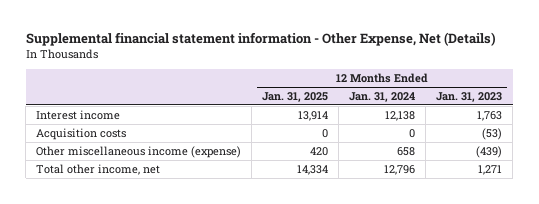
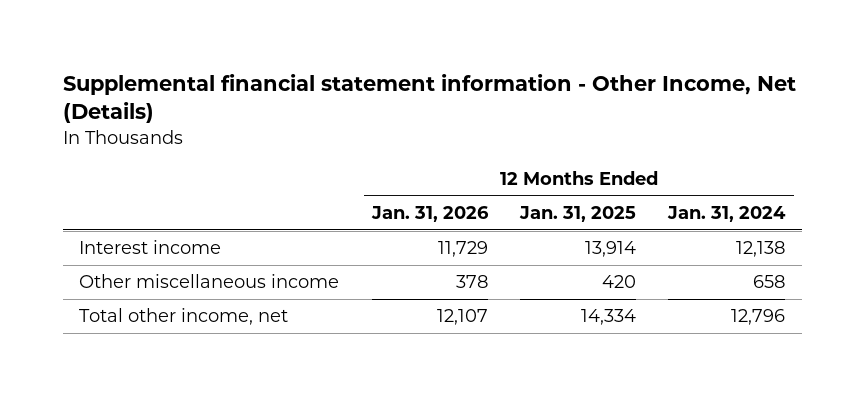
[25,32,496,47] Supplemental financial statement information - Other Expense, Net (Details) -> [63,74,797,124] Supplemental financial statement information - Other Income, Net (Details)
[436,92,503,103] Jan. 31, 2023 -> none
none -> [370,205,489,222] Jan. 31, 2026
[36,127,127,140] Acquisition costs -> none
[36,145,242,158] Other miscellaneous income (expense) -> [79,274,340,289] Other miscellaneous income

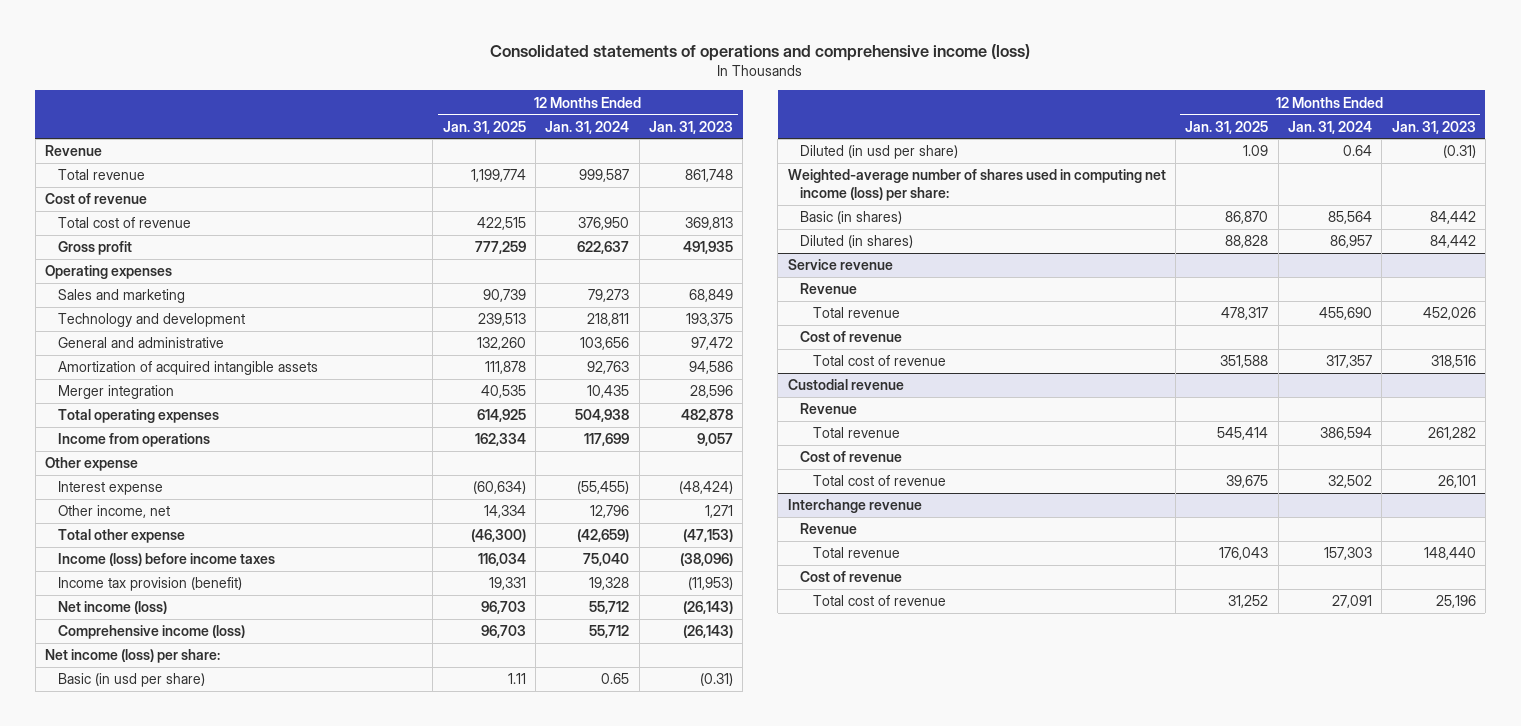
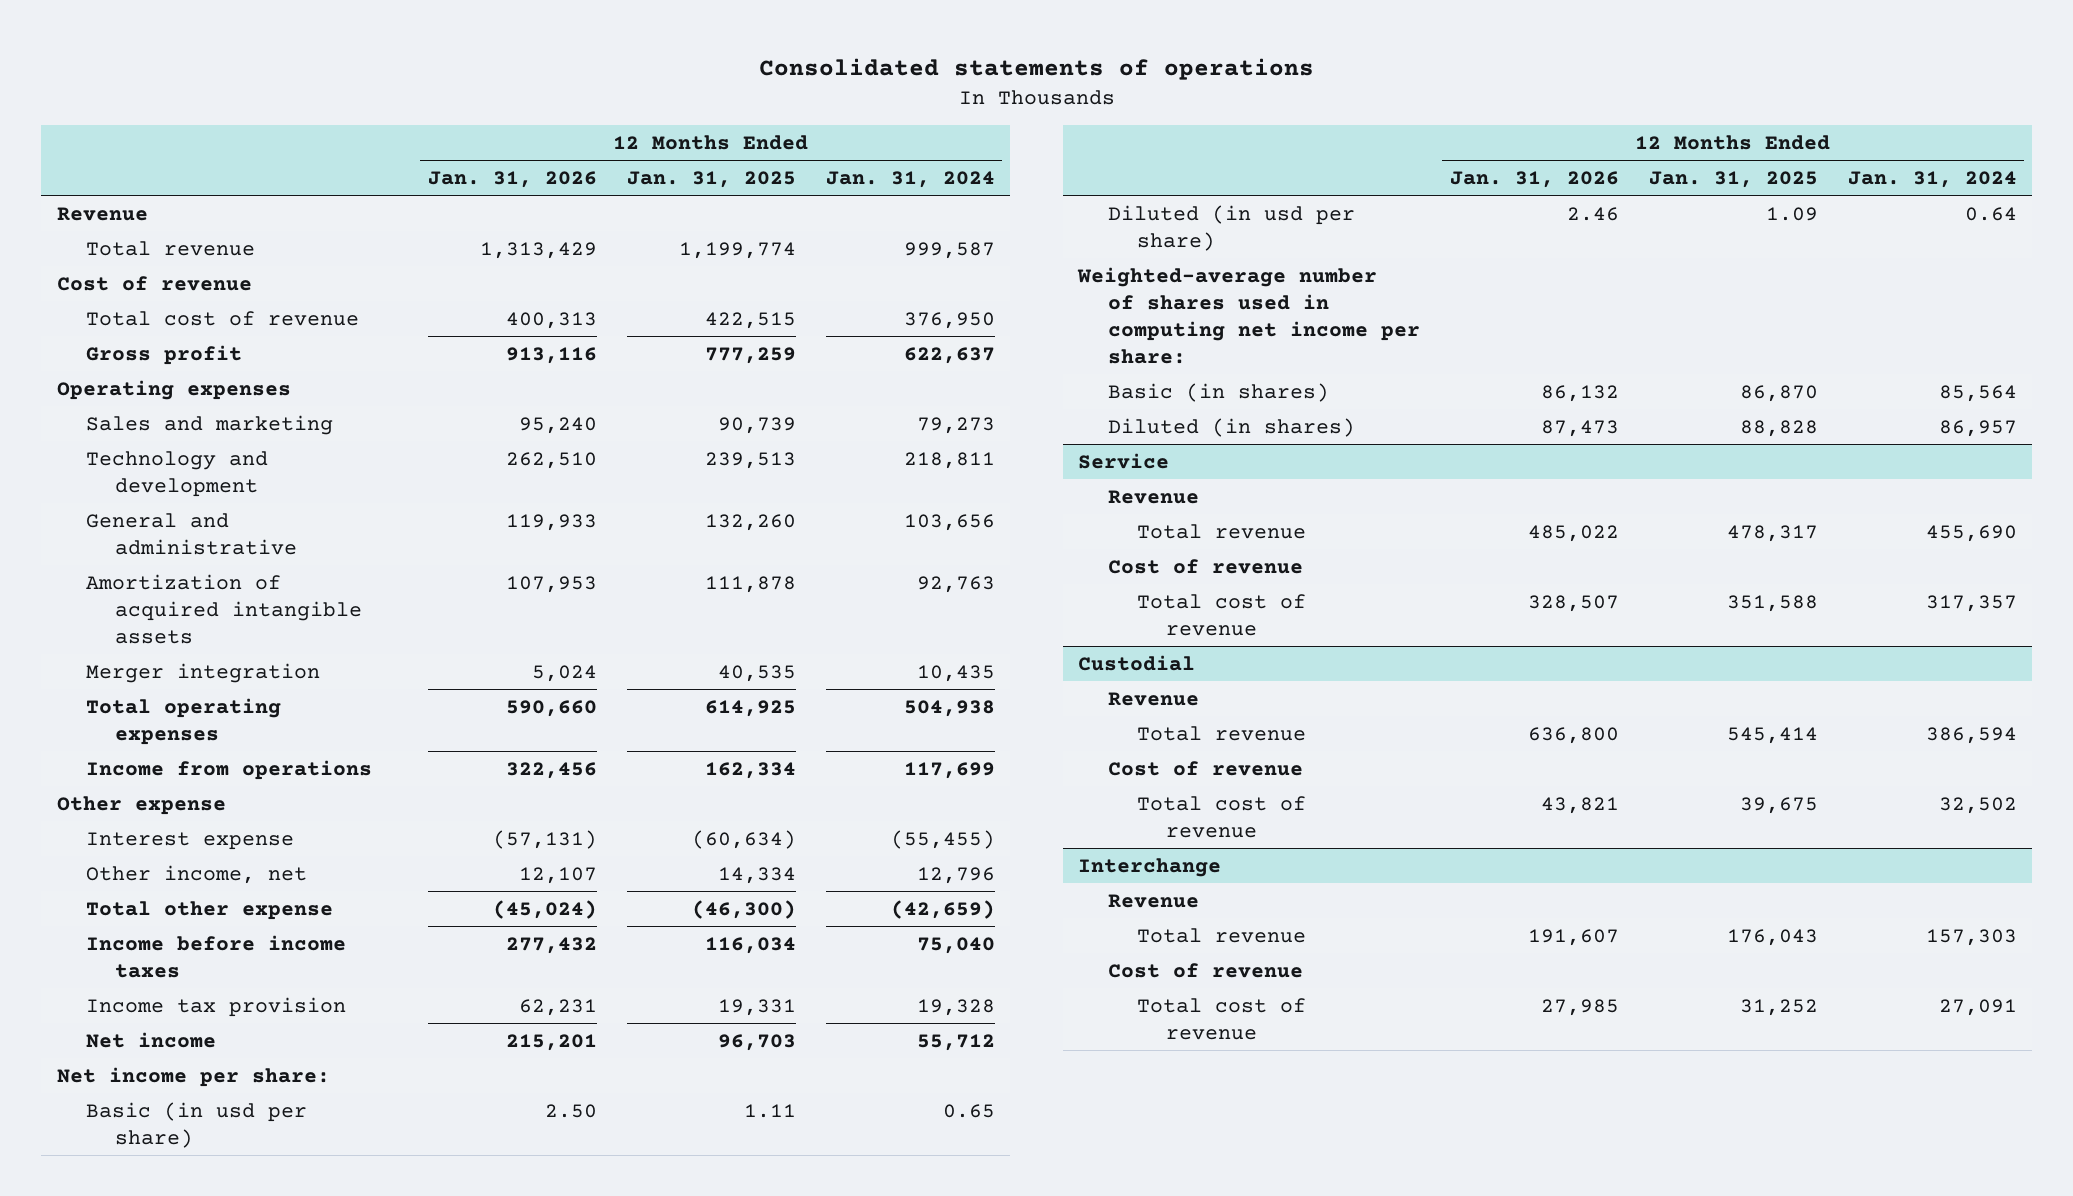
[490,44,1031,62] Consolidated statements of operations and comprehensive income (loss) -> [758,57,1314,80] Consolidated statements of operations
[648,120,733,134] Jan. 31, 2023 -> none
none -> [427,170,597,188] Jan. 31, 2026
[57,625,245,640] Comprehensive income (loss) -> none
[57,553,275,567] Income (loss) before income taxes -> [85,934,346,978] Income before income taxes
[57,577,242,592] Income tax provision (benefit) -> [85,996,346,1017] Income tax provision
[57,601,167,615] Net income (loss) -> [85,1031,216,1048] Net income
[45,649,221,664] Net income (loss) per share: -> [56,1066,330,1087] Net income per share:
[787,169,1166,202] Weighted-average number of shares used in computing net income (loss) per share: -> [1077,266,1420,364] Weighted-average number of shares used in computing net income per share:
[787,259,893,271] Service revenue -> [1078,452,1170,469] Service
[787,379,904,391] Custodial revenue -> [1078,654,1196,671] Custodial
[787,499,922,514] Interchange revenue -> [1078,857,1222,877] Interchange

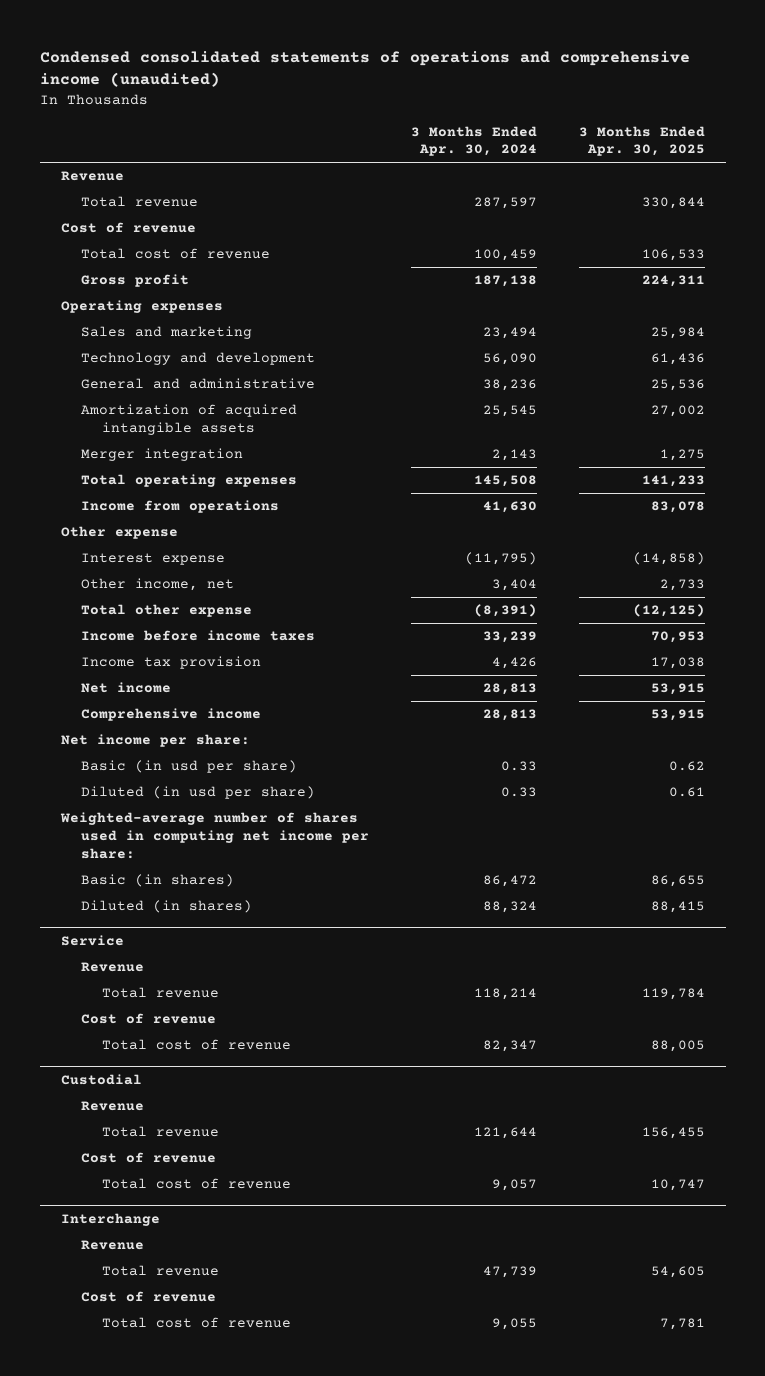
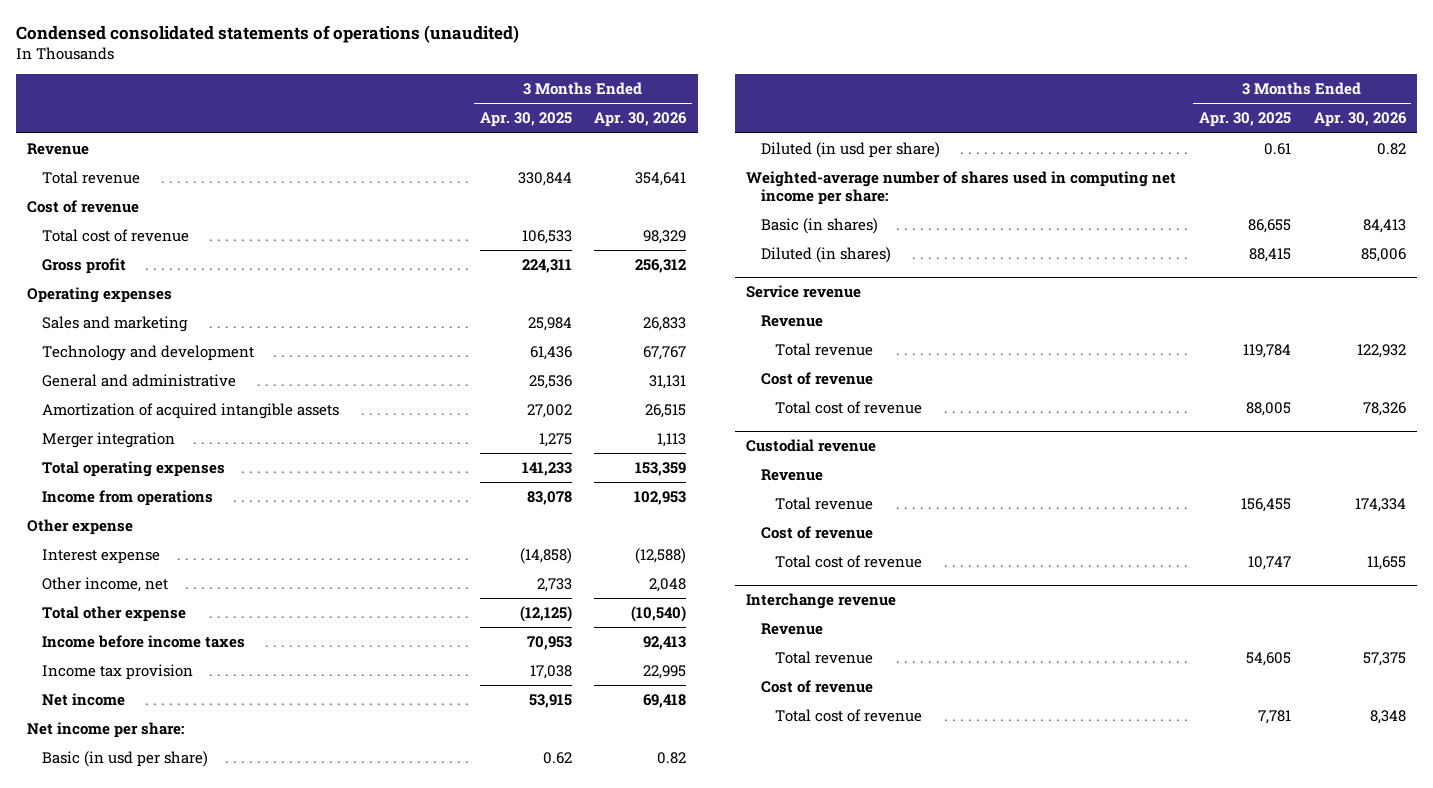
[39,51,690,88] Condensed consolidated statements of operations and comprehensive income (unaudited) -> [16,25,520,44] Condensed consolidated statements of operations (unaudited)
[410,125,537,157] 3 Months Ended Apr. 30, 2024 -> none
none -> [594,112,688,128] Apr. 30, 2026
[81,708,262,722] Comprehensive income -> none
[60,935,124,947] Service -> [746,285,862,299] Service revenue
[60,1074,142,1086] Custodial -> [746,439,877,453] Custodial revenue
[60,1213,160,1227] Interchange -> [746,593,897,610] Interchange revenue

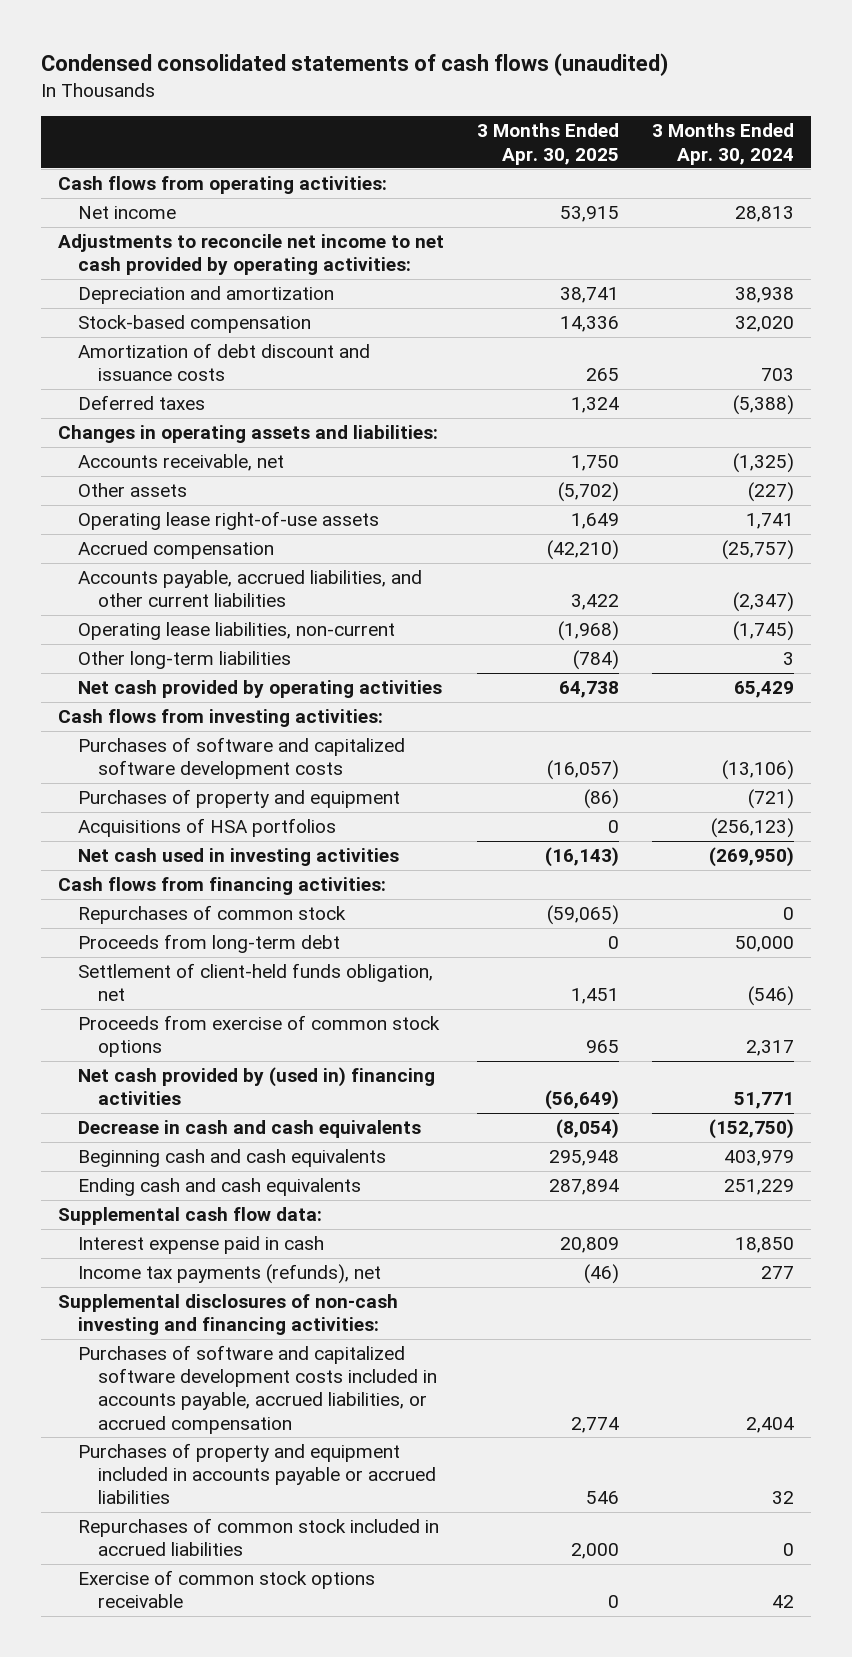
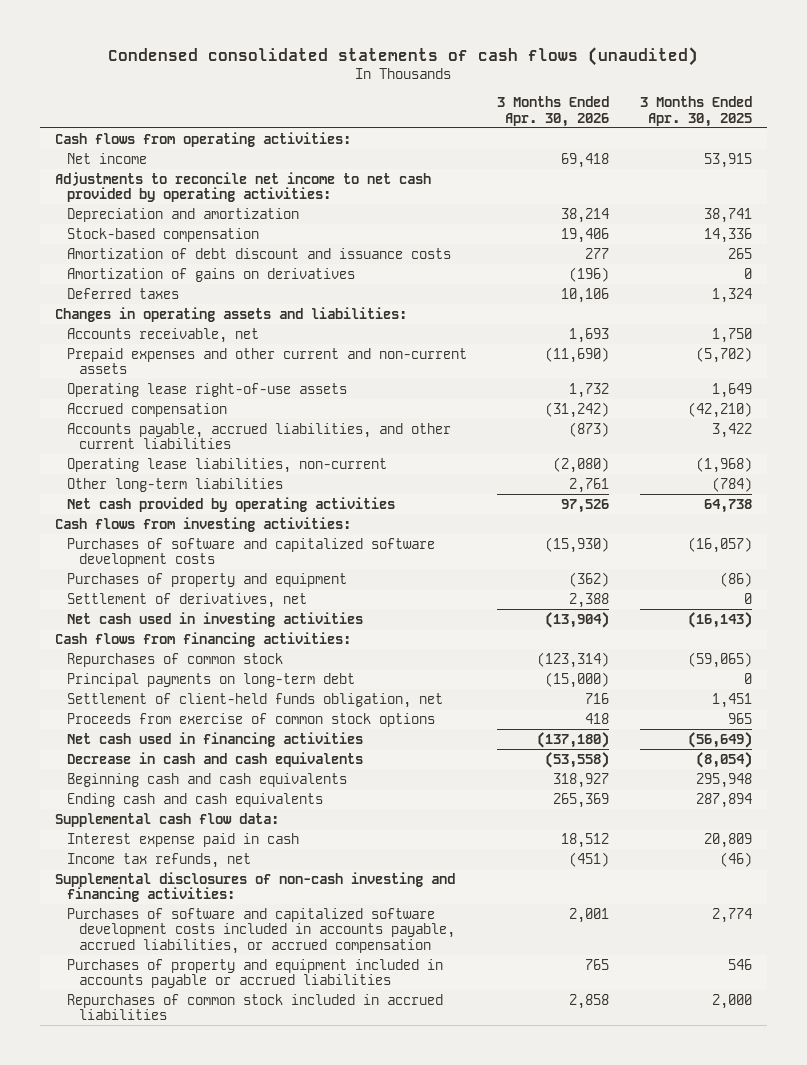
[651,123,794,165] 3 Months Ended Apr. 30, 2024 -> none
none -> [497,96,610,127] 3 Months Ended Apr. 30, 2026
none -> [66,267,355,282] Amortization of gains on derivatives
[78,483,188,498] Other assets -> [66,347,467,375] Prepaid expenses and other current and non-current assets
[78,818,337,838] Acquisitions of HSA portfolios -> none
none -> [66,592,307,608] Settlement of derivatives, net
[78,934,341,954] Proceeds from long-term debt -> none
none -> [66,672,355,687] Principal payments on long-term debt
[78,1067,436,1106] Net cash provided by (used in) financing activities -> [66,731,363,747] Net cash used in financing activities
[78,1264,382,1285] Income tax payments (refunds), net -> [66,852,251,868] Income tax refunds, net
[78,1570,376,1609] Exercise of common stock options receivable -> none

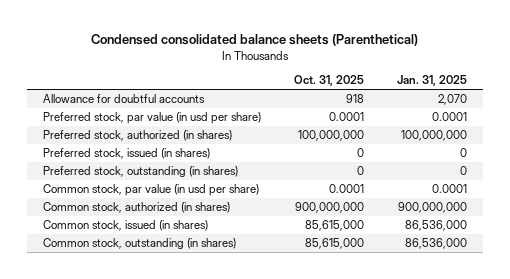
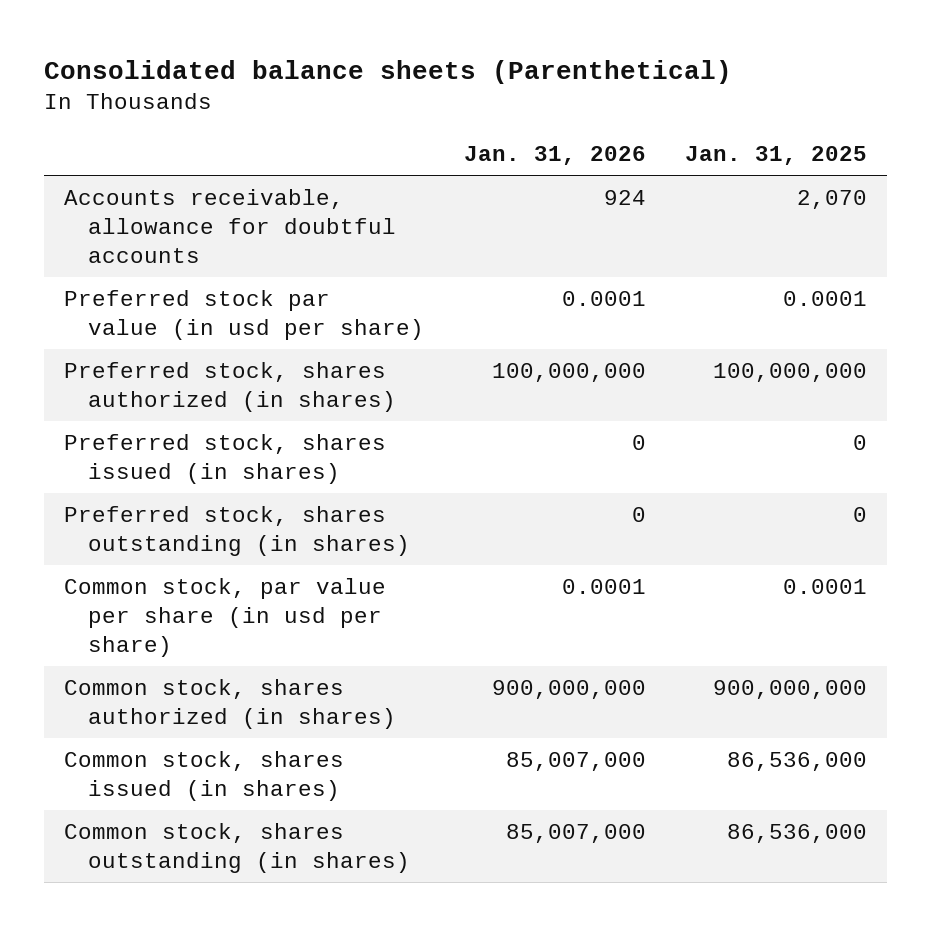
[90,34,418,47] Condensed consolidated balance sheets (Parenthetical) -> [43,59,732,84] Consolidated balance sheets (Parenthetical)
[293,75,364,87] Oct. 31, 2025 -> none
none -> [463,145,646,165] Jan. 31, 2026
[43,94,206,104] Allowance for doubtful accounts -> [63,189,397,263] Accounts receivable, allowance for doubtful accounts
[43,112,262,125] Preferred stock, par value (in usd per share) -> [63,290,425,340] Preferred stock par value (in usd per share)
[43,130,233,142] Preferred stock, authorized (in shares) -> [63,362,397,412] Preferred stock, shares authorized (in shares)
[43,148,211,160] Preferred stock, issued (in shares) -> [63,434,386,484] Preferred stock, shares issued (in shares)
[43,166,239,178] Preferred stock, outstanding (in shares) -> [63,506,411,556] Preferred stock, shares outstanding (in shares)
[43,184,260,197] Common stock, par value (in usd per share) -> [63,578,386,657] Common stock, par value per share (in usd per share)
[43,202,231,214] Common stock, authorized (in shares) -> [63,679,397,729] Common stock, shares authorized (in shares)
[43,220,209,232] Common stock, issued (in shares) -> [63,751,344,801] Common stock, shares issued (in shares)
[43,238,237,250] Common stock, outstanding (in shares) -> [63,823,411,873] Common stock, shares outstanding (in shares)

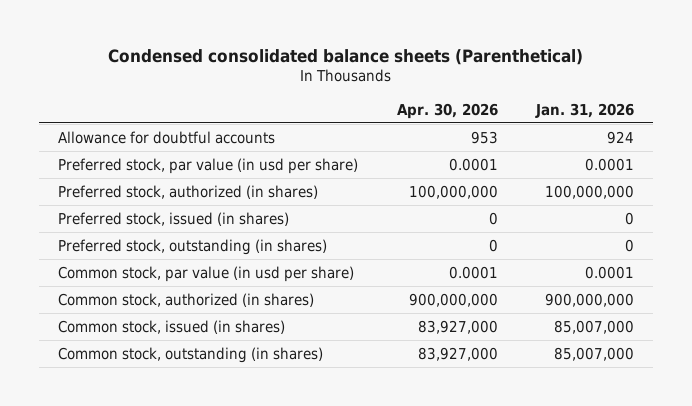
[43,59,732,84] Consolidated balance sheets (Parenthetical) -> [108,48,584,65] Condensed consolidated balance sheets (Parenthetical)
[684,145,867,165] Jan. 31, 2025 -> none
none -> [396,102,498,119] Apr. 30, 2026
[63,189,397,263] Accounts receivable, allowance for doubtful accounts -> [58,130,276,144] Allowance for doubtful accounts
[63,290,425,340] Preferred stock par value (in usd per share) -> [58,157,359,174] Preferred stock, par value (in usd per share)
[63,362,397,412] Preferred stock, shares authorized (in shares) -> [58,184,319,199] Preferred stock, authorized (in shares)
[63,434,386,484] Preferred stock, shares issued (in shares) -> [58,211,290,226] Preferred stock, issued (in shares)
[63,506,411,556] Preferred stock, shares outstanding (in shares) -> [58,238,328,255] Preferred stock, outstanding (in shares)
[63,578,386,657] Common stock, par value per share (in usd per share) -> [58,265,355,282] Common stock, par value (in usd per share)
[63,679,397,729] Common stock, shares authorized (in shares) -> [58,292,315,307] Common stock, authorized (in shares)
[63,751,344,801] Common stock, shares issued (in shares) -> [58,319,286,334] Common stock, issued (in shares)
[63,823,411,873] Common stock, shares outstanding (in shares) -> [58,346,324,363] Common stock, outstanding (in shares)

